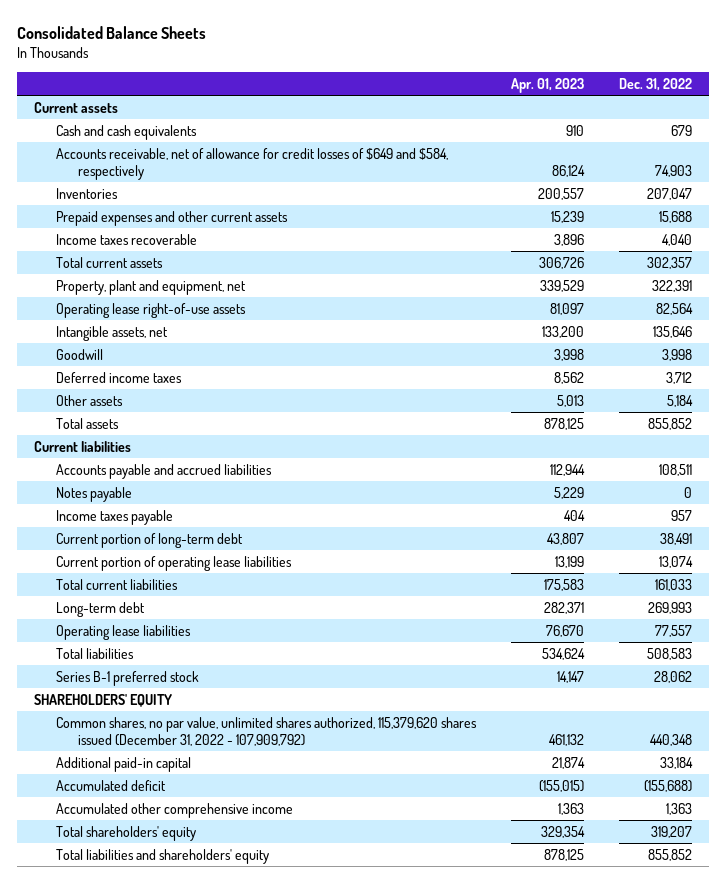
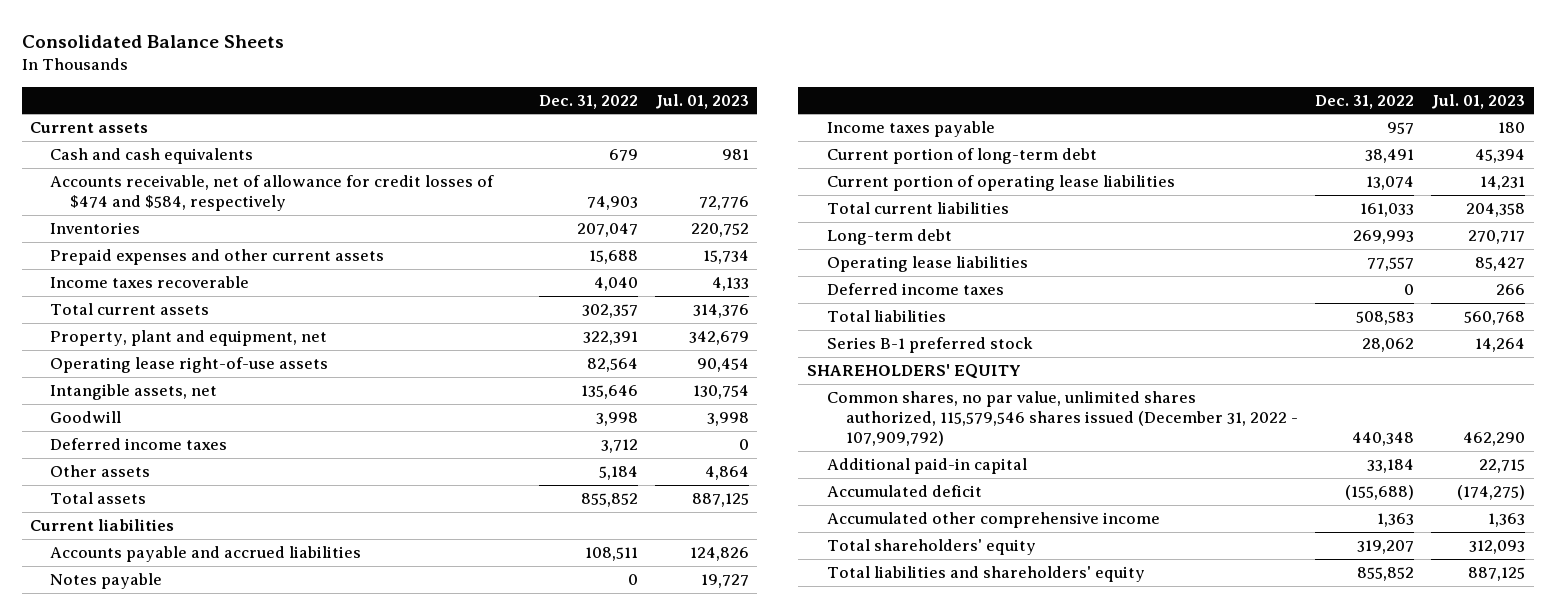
[511,77,585,93] Apr. 01, 2023 -> none
none -> [654,93,749,109] Jul. 01, 2023
[56,147,449,180] Accounts receivable, net of allowance for credit losses of $649 and $584, respectively -> [50,175,495,212] Accounts receivable, net of allowance for credit losses of $474 and $584, respectively
none -> [826,283,1004,296] Deferred income taxes
[56,716,478,746] Common shares, no par value, unlimited shares authorized, 115,379,620 shares issued (December 31, 2022 - 107,909,792) -> [826,391,1299,447] Common shares, no par value, unlimited shares authorized, 115,579,546 shares issued (December 31, 2022 - 107,909,792)

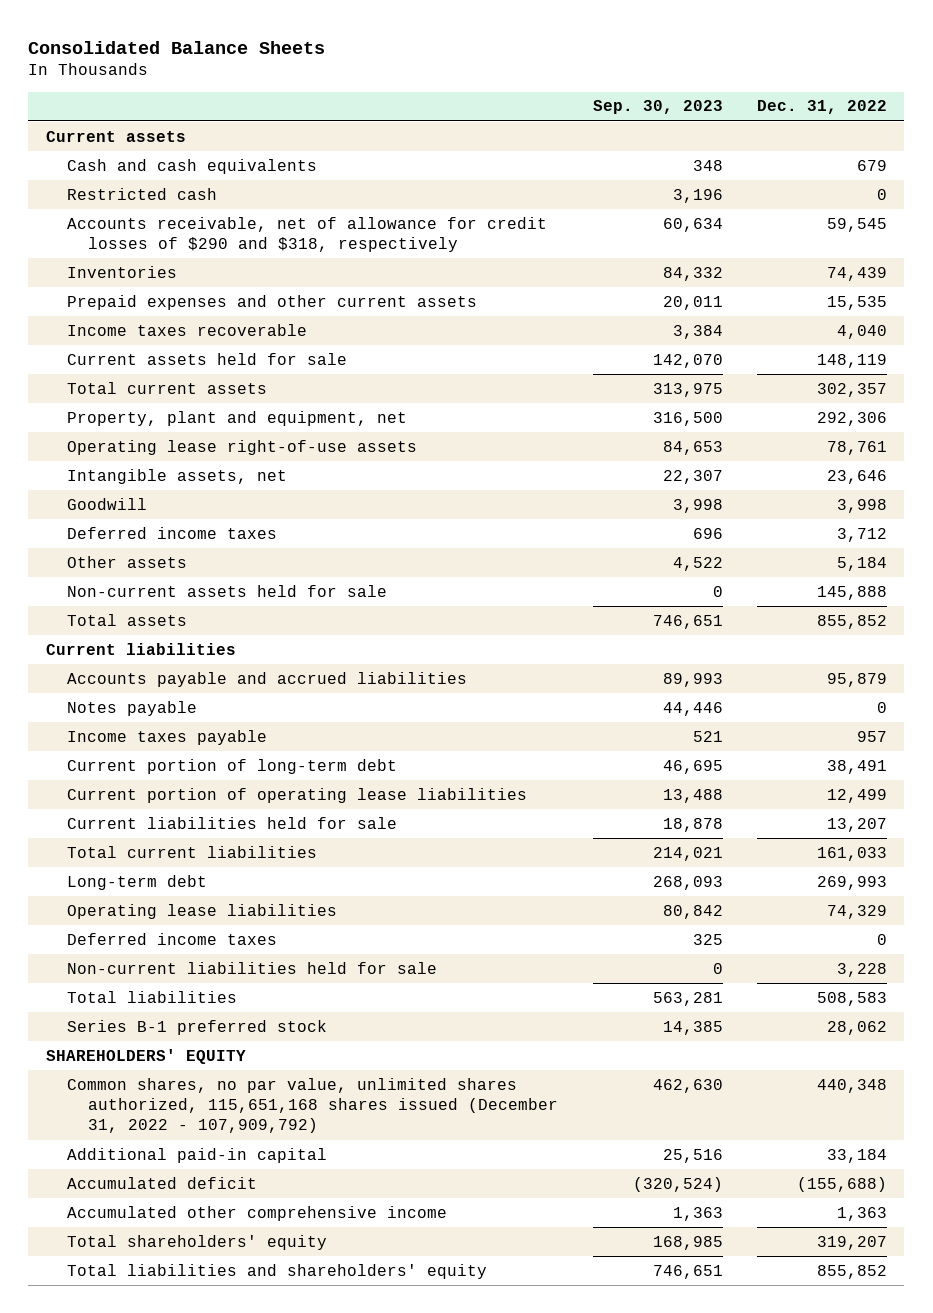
[654,93,749,109] Jul. 01, 2023 -> none
none -> [592,100,723,115] Sep. 30, 2023
none -> [66,187,217,200] Restricted cash
[50,175,495,212] Accounts receivable, net of allowance for credit losses of $474 and $584, respectively -> [66,216,547,253] Accounts receivable, net of allowance for credit losses of $290 and $318, respectively
[586,196,638,211] 74,903 -> [826,217,887,232] 59,545
[576,223,638,238] 207,047 -> [826,266,887,281] 74,439
[588,250,638,265] 15,688 -> [826,295,887,310] 15,535
none -> [66,352,347,365] Current assets held for sale
[582,331,638,346] 322,391 -> [816,411,887,426] 292,306
[586,358,638,373] 82,564 -> [826,440,887,455] 78,761
[580,385,638,400] 135,646 -> [826,469,887,484] 23,646
none -> [66,584,387,597] Non-current assets held for sale
[584,547,638,562] 108,511 -> [826,672,887,687] 95,879
[1366,176,1415,191] 13,074 -> [826,788,887,803] 12,499
none -> [66,816,397,829] Current liabilities held for sale
[1367,257,1415,272] 77,557 -> [826,904,887,919] 74,329
none -> [66,961,437,974] Non-current liabilities held for sale
[826,391,1299,447] Common shares, no par value, unlimited shares authorized, 115,579,546 shares issued (December 31, 2022 - 107,909,792) -> [66,1077,559,1134] Common shares, no par value, unlimited shares authorized, 115,651,168 shares issued (December 31, 2022 - 107,909,792)

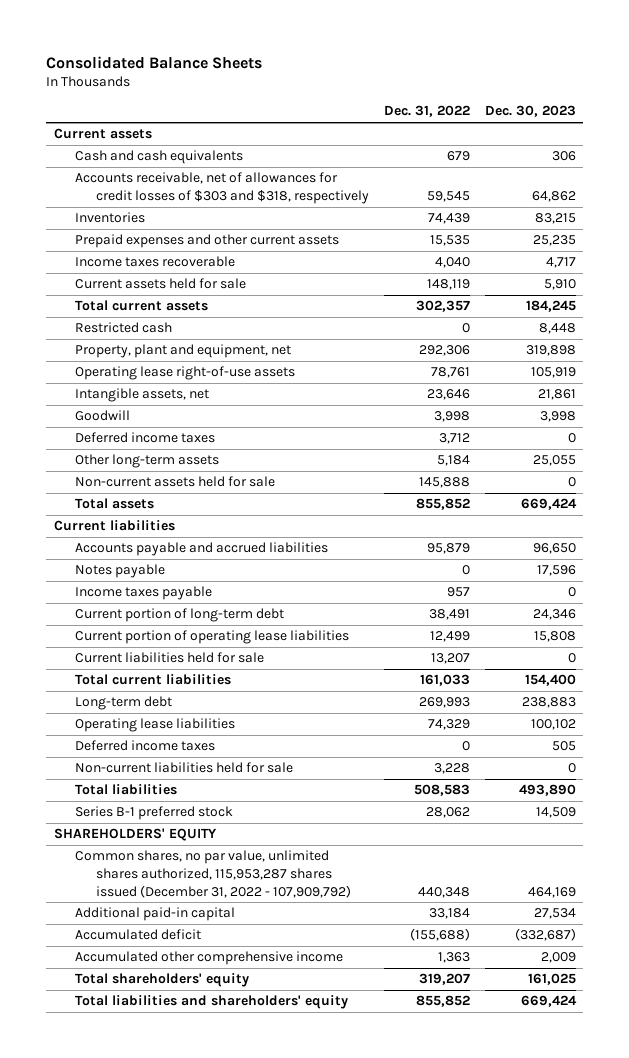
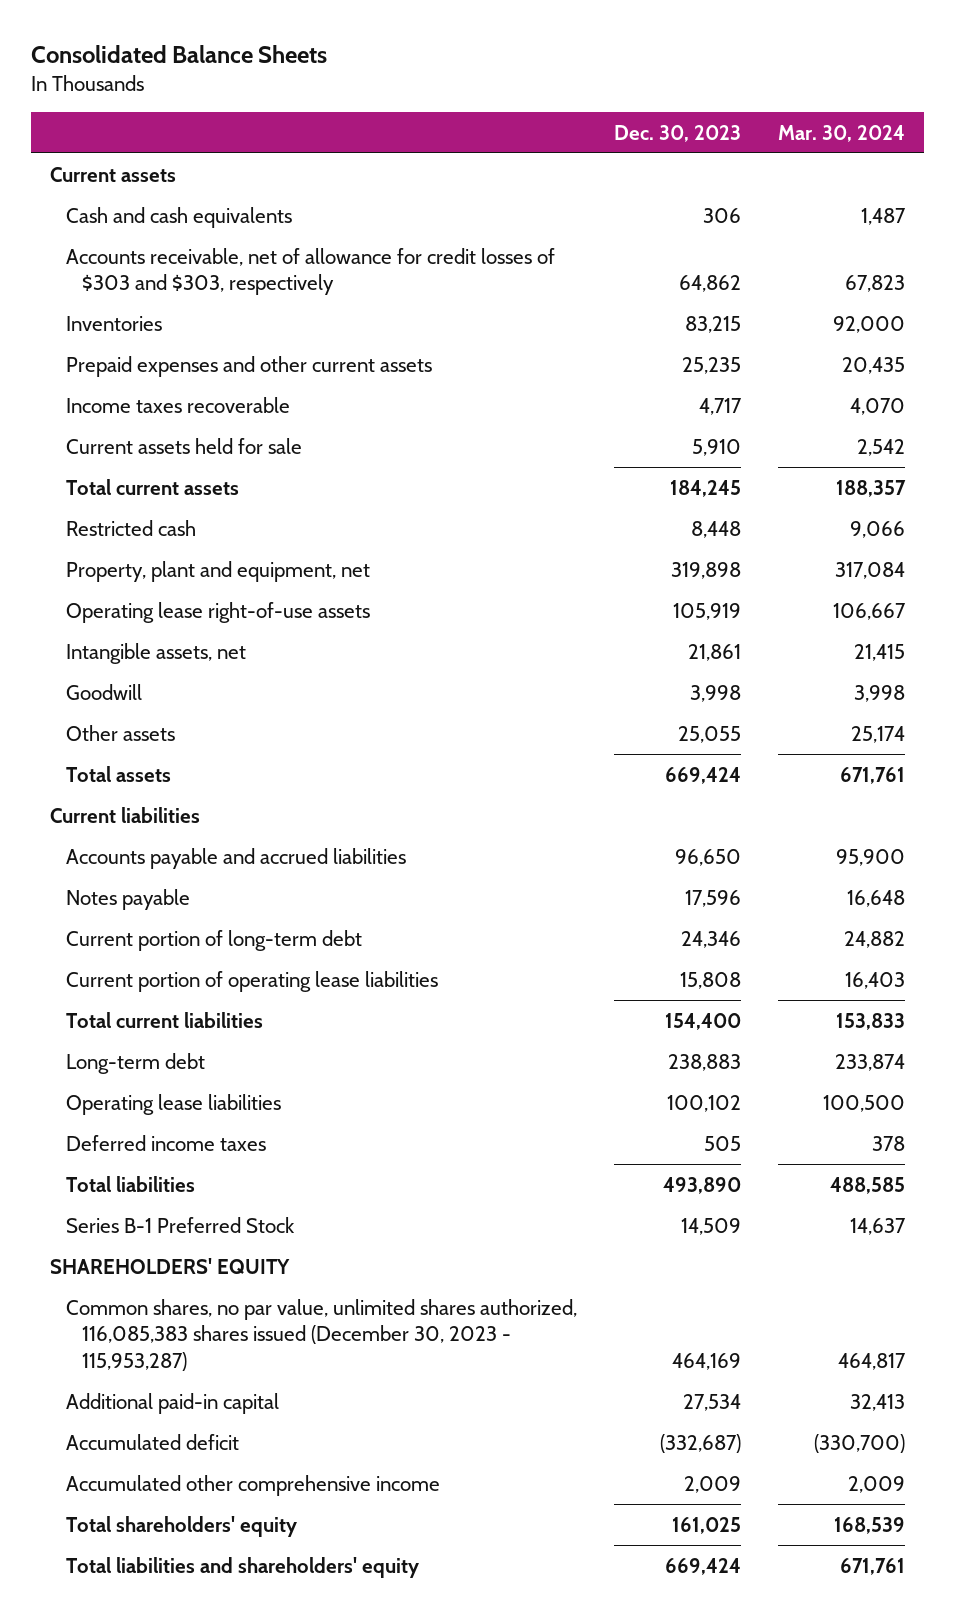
[383,105,470,118] Dec. 31, 2022 -> none
none -> [778,124,906,142] Mar. 30, 2024
[74,172,370,204] Accounts receivable, net of allowances for credit losses of $303 and $318, respectively -> [65,247,555,296] Accounts receivable, net of allowance for credit losses of $303 and $303, respectively
[74,432,215,444] Deferred income taxes -> none
[74,476,275,488] Non-current assets held for sale -> none
[74,454,219,469] Other long-term assets -> [65,724,175,741] Other assets
[74,586,212,601] Income taxes payable -> none
[74,652,264,664] Current liabilities held for sale -> none
[74,762,293,774] Non-current liabilities held for sale -> none
[74,806,233,821] Series B-1 preferred stock -> [65,1216,295,1233] Series B-1 Preferred Stock
[74,850,352,898] Common shares, no par value, unlimited shares authorized, 115,953,287 shares issued (December 31, 2022 - 107,909,792) -> [65,1298,577,1371] Common shares, no par value, unlimited shares authorized, 116,085,383 shares issued (December 30, 2023 - 115,953,287)

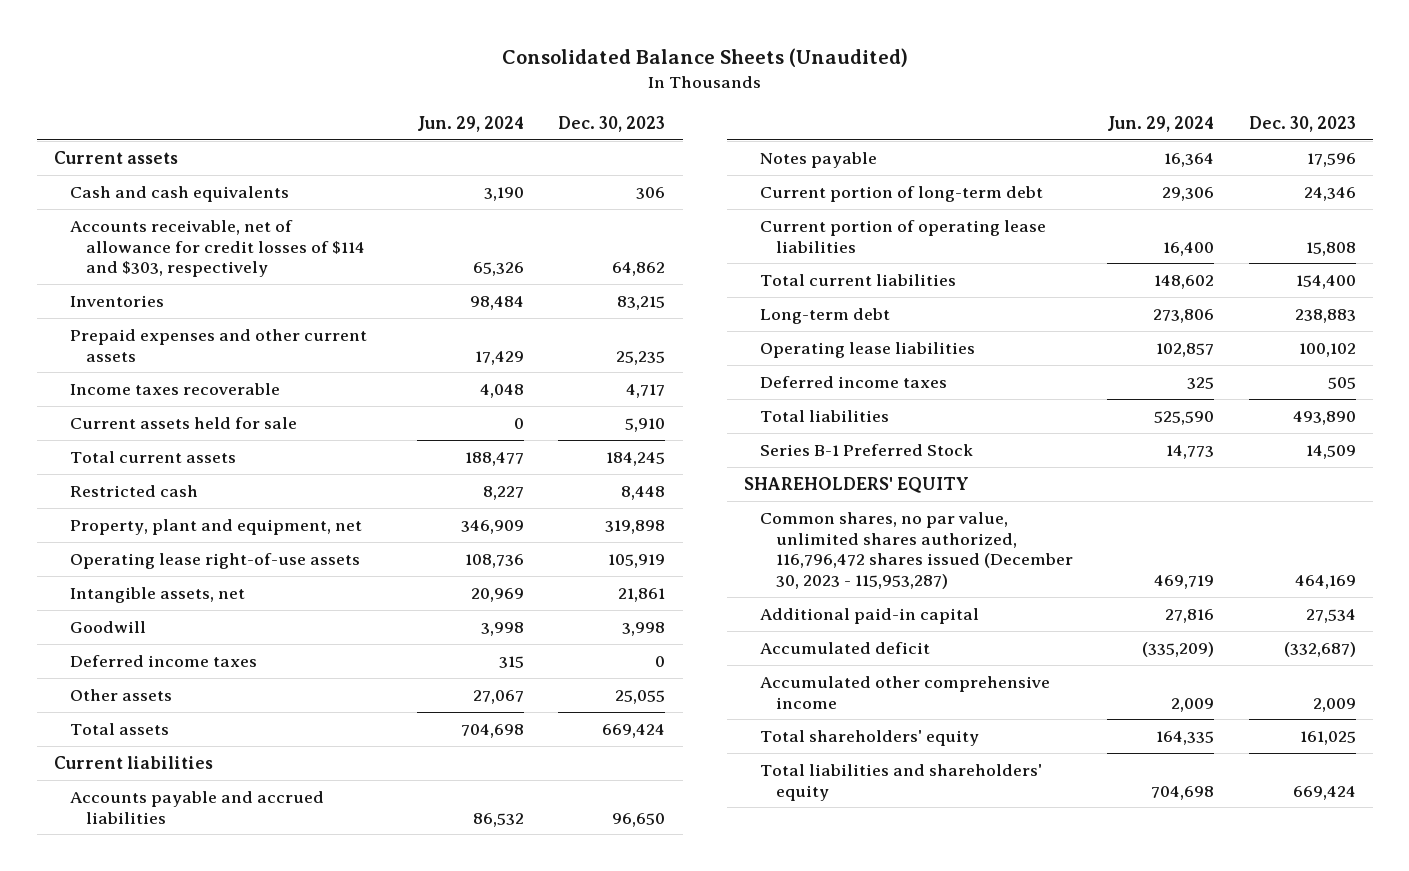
[31,45,328,64] Consolidated Balance Sheets -> [501,48,908,68] Consolidated Balance Sheets (Unaudited)
[778,124,906,142] Mar. 30, 2024 -> none
none -> [417,115,525,132] Jun. 29, 2024
[65,247,555,296] Accounts receivable, net of allowance for credit losses of $303 and $303, respectively -> [69,220,365,278] Accounts receivable, net of allowance for credit losses of $114 and $303, respectively
none -> [69,655,257,668] Deferred income taxes
[65,1298,577,1371] Common shares, no par value, unlimited shares authorized, 116,085,383 shares issued (December 30, 2023 - 115,953,287) -> [760,512,1074,590] Common shares, no par value, unlimited shares authorized, 116,796,472 shares issued (December 30, 2023 - 115,953,287)

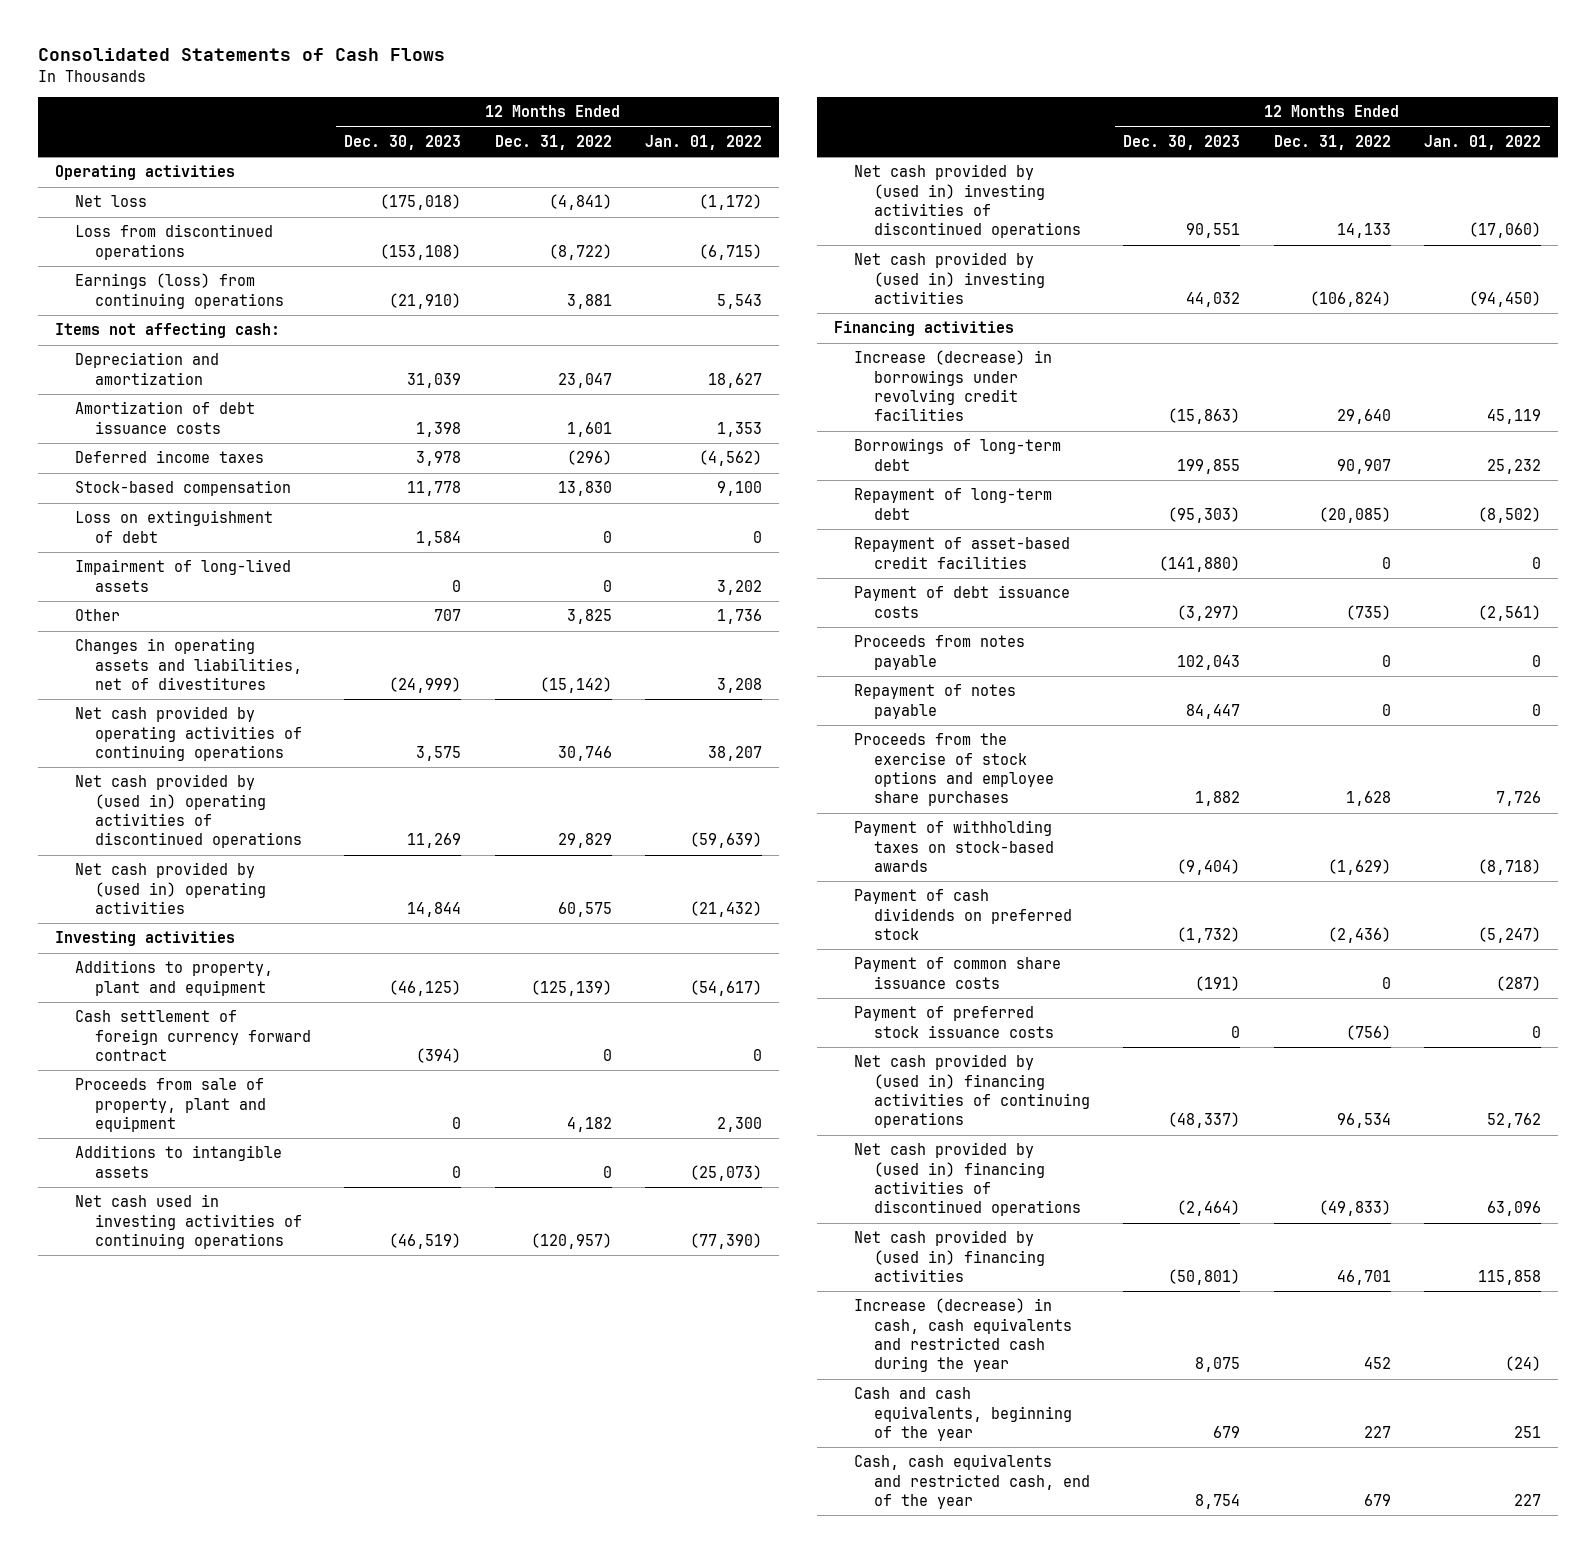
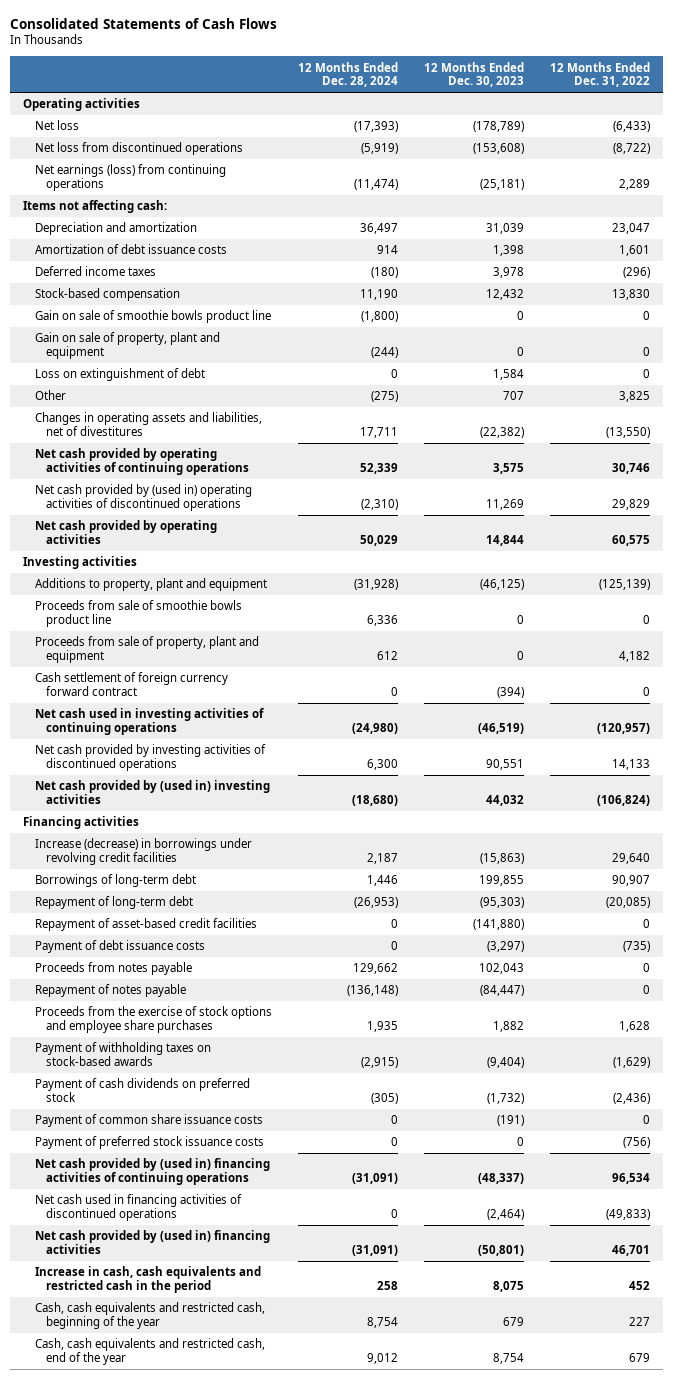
[645,135,763,151] Jan. 01, 2022 -> none
none -> [297,61,398,88] 12 Months Ended Dec. 28, 2024
[380,194,462,211] (175,018) -> [472,121,524,133] (178,789)
[548,194,612,211] (4,841) -> [612,121,650,133] (6,433)
[74,224,273,260] Loss from discontinued operations -> [34,142,243,156] Net loss from discontinued operations
[380,243,462,260] (153,108) -> [472,143,524,155] (153,608)
[74,273,284,309] Earnings (loss) from continuing operations -> [34,164,226,192] Net earnings (loss) from continuing operations
[389,292,462,309] (21,910) -> [479,179,524,191] (25,181)
[566,293,612,309] 3,881 -> [618,179,650,191] 2,289
[407,481,462,497] 11,778 -> [485,289,524,301] 12,432
none -> [34,310,271,324] Gain on sale of smoothie bowls product line
none -> [34,332,220,360] Gain on sale of property, plant and equipment
[74,559,291,592] Impairment of long-lived assets -> none
[389,676,462,693] (24,999) -> [479,427,524,439] (22,382)
[539,676,612,693] (15,142) -> [605,427,650,439] (13,550)
[74,862,266,914] Net cash provided by (used in) operating activities -> [34,520,217,545] Net cash provided by operating activities
none -> [34,600,242,628] Proceeds from sale of smoothie bowls product line
[74,1145,282,1178] Additions to intangible assets -> none
[74,1010,311,1061] Cash settlement of foreign currency forward contract -> [34,672,228,697] Cash settlement of foreign currency forward contract
[853,164,1081,239] Net cash provided by (used in) investing activities of discontinued operations -> [34,744,266,772] Net cash provided by investing activities of discontinued operations
[1186,703,1241,719] 84,447 -> [479,985,524,997] (84,447)
[853,1142,1081,1217] Net cash provided by (used in) financing activities of discontinued operations -> [34,1194,242,1222] Net cash used in financing activities of discontinued operations
[853,1298,1072,1373] Increase (decrease) in cash, cash equivalents and restricted cash during the year -> [34,1266,261,1294] Increase in cash, cash equivalents and restricted cash in the period
[853,1387,1072,1441] Cash and cash equivalents, beginning of the year -> [34,1302,265,1330] Cash, cash equivalents and restricted cash, beginning of the year

